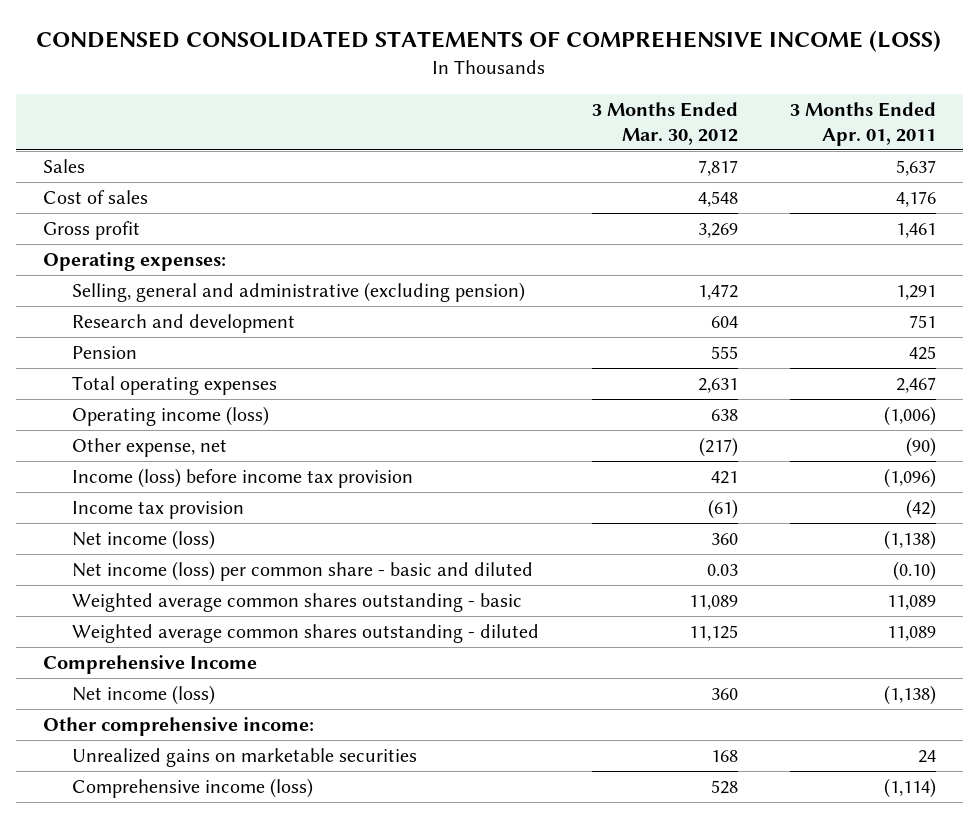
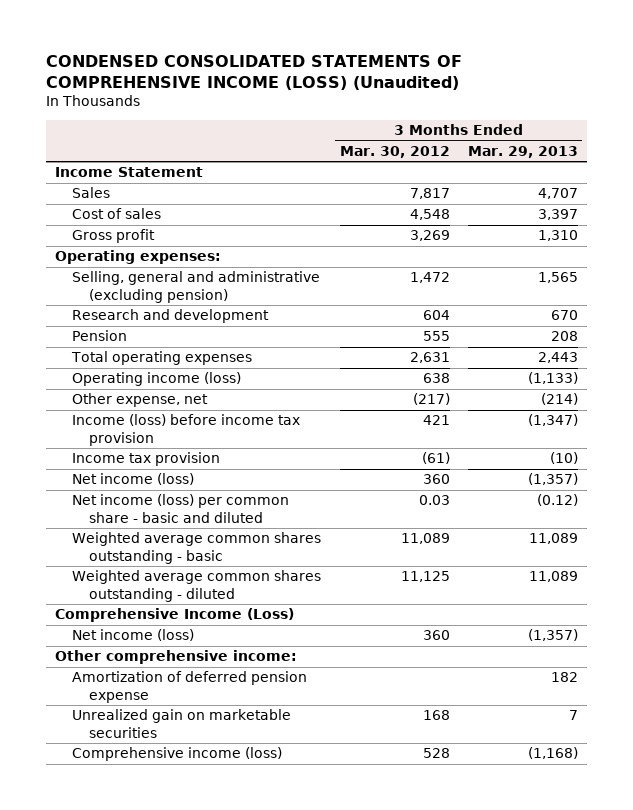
[36,30,942,53] CONDENSED CONSOLIDATED STATEMENTS OF COMPREHENSIVE INCOME (LOSS) -> [46,55,463,91] CONDENSED CONSOLIDATED STATEMENTS OF COMPREHENSIVE INCOME (LOSS) (Unaudited)
[790,101,937,146] 3 Months Ended Apr. 01, 2011 -> none
none -> [467,145,578,158] Mar. 29, 2013
none -> [55,167,204,178] Income Statement
[42,655,257,675] Comprehensive Income -> [55,608,295,623] Comprehensive Income (Loss)
none -> [72,671,308,703] Amortization of deferred pension expense
[71,748,417,768] Unrealized gains on marketable securities -> [72,709,292,738] Unrealized gain on marketable securities

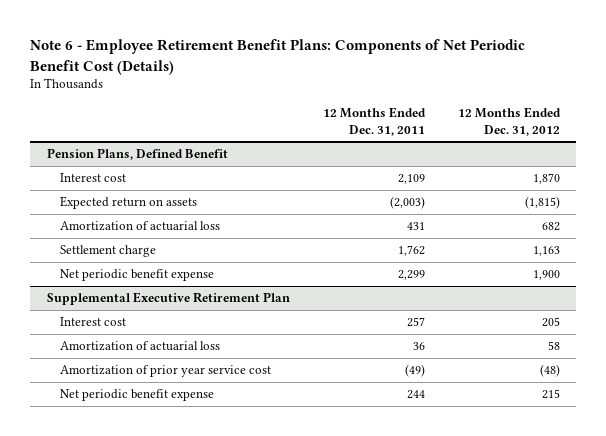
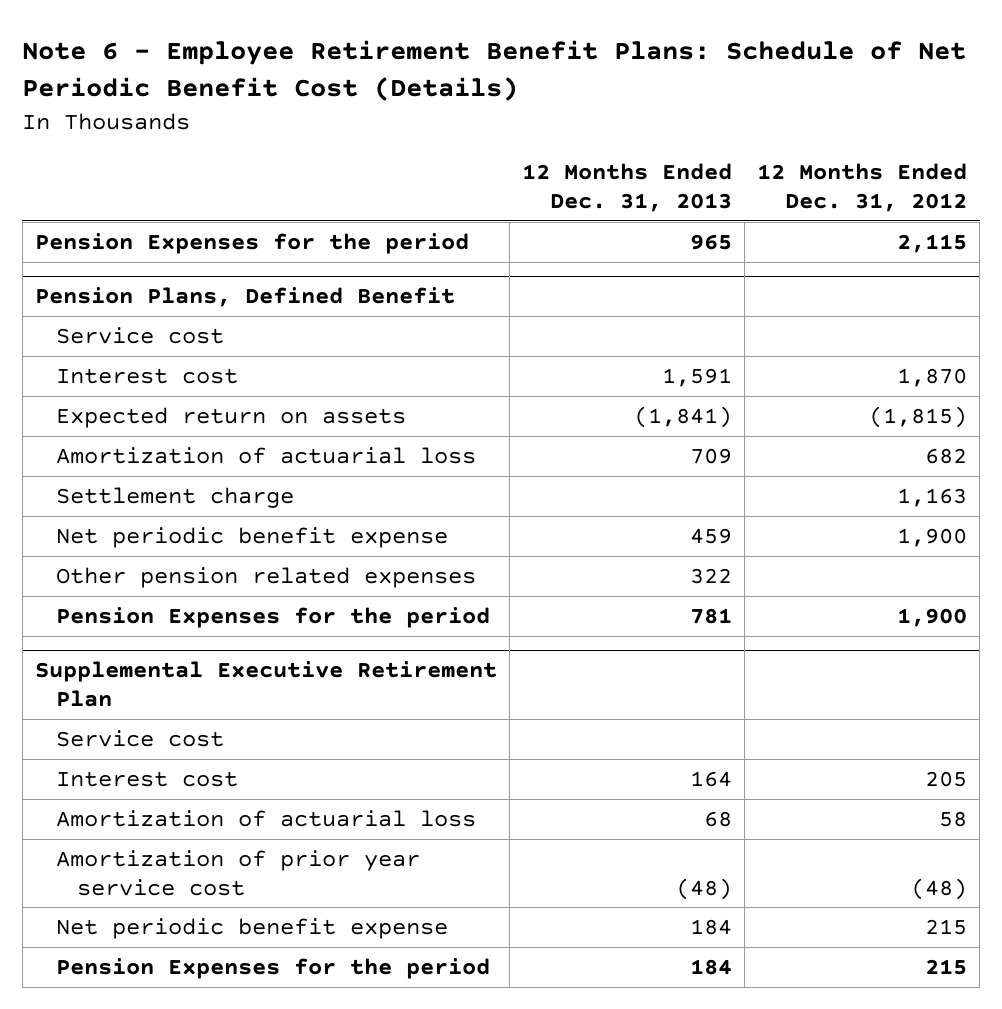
[30,39,526,75] Note 6 - Employee Retirement Benefit Plans: Components of Net Periodic Benefit Cost (Details) -> [22,40,967,102] Note 6 - Employee Retirement Benefit Plans: Schedule of Net Periodic Benefit Cost (Details)
[322,107,426,136] 12 Months Ended Dec. 31, 2011 -> none
none -> [521,163,732,213] 12 Months Ended Dec. 31, 2013
none -> [34,232,469,254] Pension Expenses for the period
none -> [55,326,224,344] Service cost
none -> [55,566,476,588] Other pension related expenses
none -> [55,606,490,628] Pension Expenses for the period
none -> [55,729,224,747] Service cost
none -> [55,957,490,979] Pension Expenses for the period

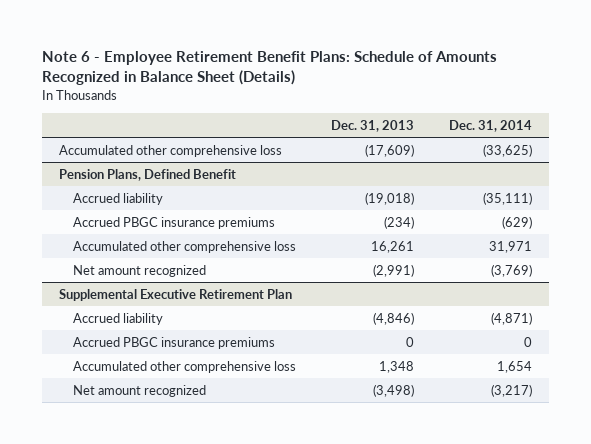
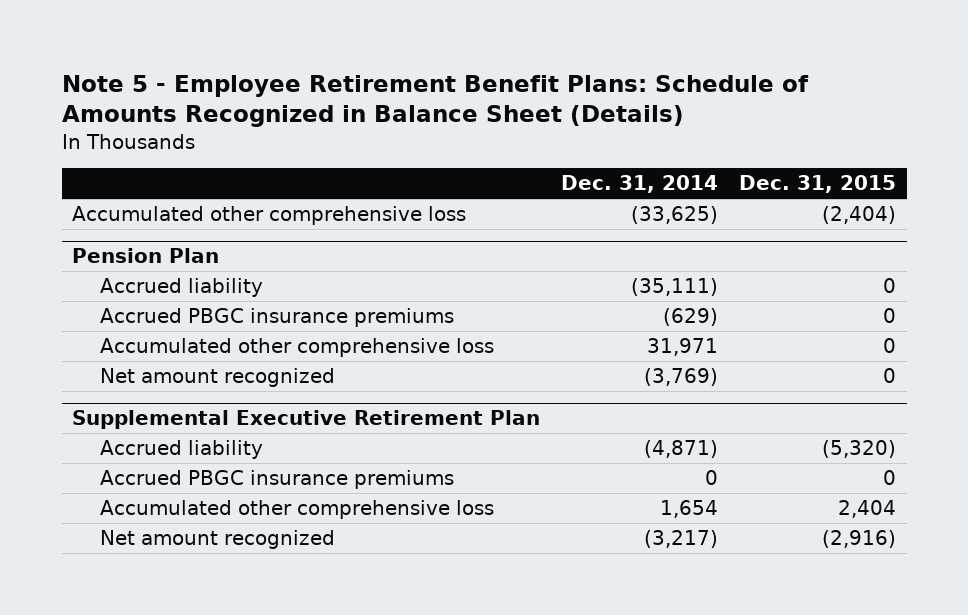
[41,51,497,86] Note 6 - Employee Retirement Benefit Plans: Schedule of Amounts Recognized in Balance Sheet (Details) -> [61,74,809,128] Note 5 - Employee Retirement Benefit Plans: Schedule of Amounts Recognized in Balance Sheet (Details)
[330,119,414,132] Dec. 31, 2013 -> none
none -> [739,175,897,194] Dec. 31, 2015
[59,168,237,181] Pension Plans, Defined Benefit -> [72,248,220,264] Pension Plan

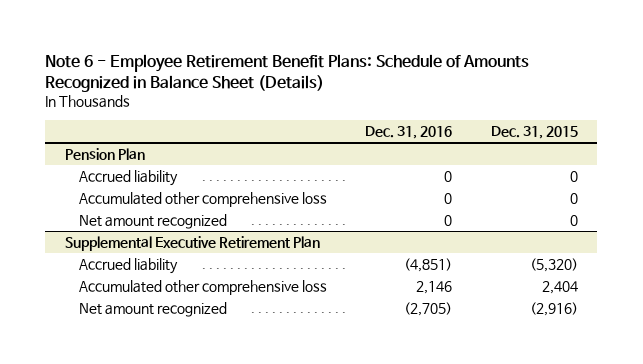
[61,74,809,128] Note 5 - Employee Retirement Benefit Plans: Schedule of Amounts Recognized in Balance Sheet (Details) -> [45,53,530,92] Note 6 - Employee Retirement Benefit Plans: Schedule of Amounts Recognized in Balance Sheet (Details)
[561,175,719,194] Dec. 31, 2014 -> none
none -> [365,125,453,139] Dec. 31, 2016
[72,206,467,226] Accumulated other comprehensive loss -> none
[99,308,454,328] Accrued PBGC insurance premiums -> none
[99,470,454,490] Accrued PBGC insurance premiums -> none

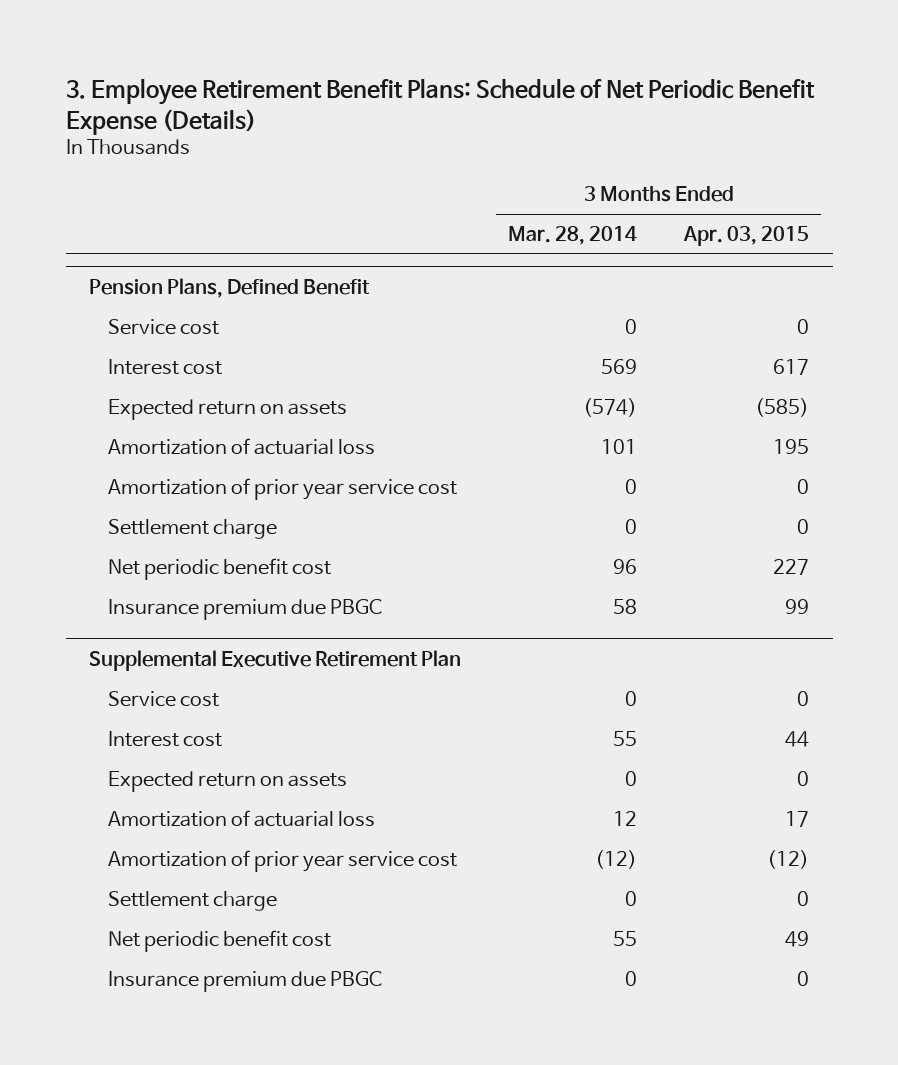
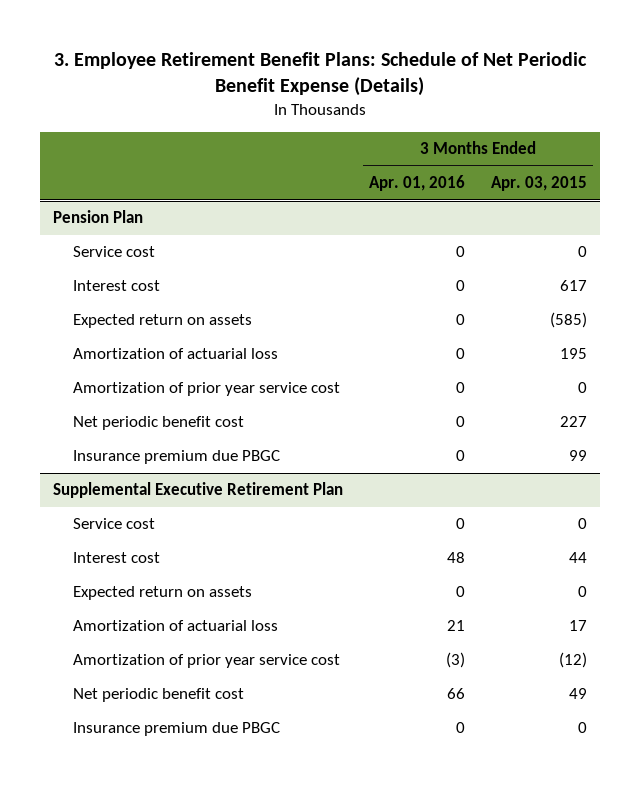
[508,226,638,246] Mar. 28, 2014 -> none
none -> [369,175,466,192] Apr. 01, 2016
[89,277,371,298] Pension Plans, Defined Benefit -> [53,210,144,224] Pension Plan
[108,519,278,540] Settlement charge -> none
[108,891,278,912] Settlement charge -> none

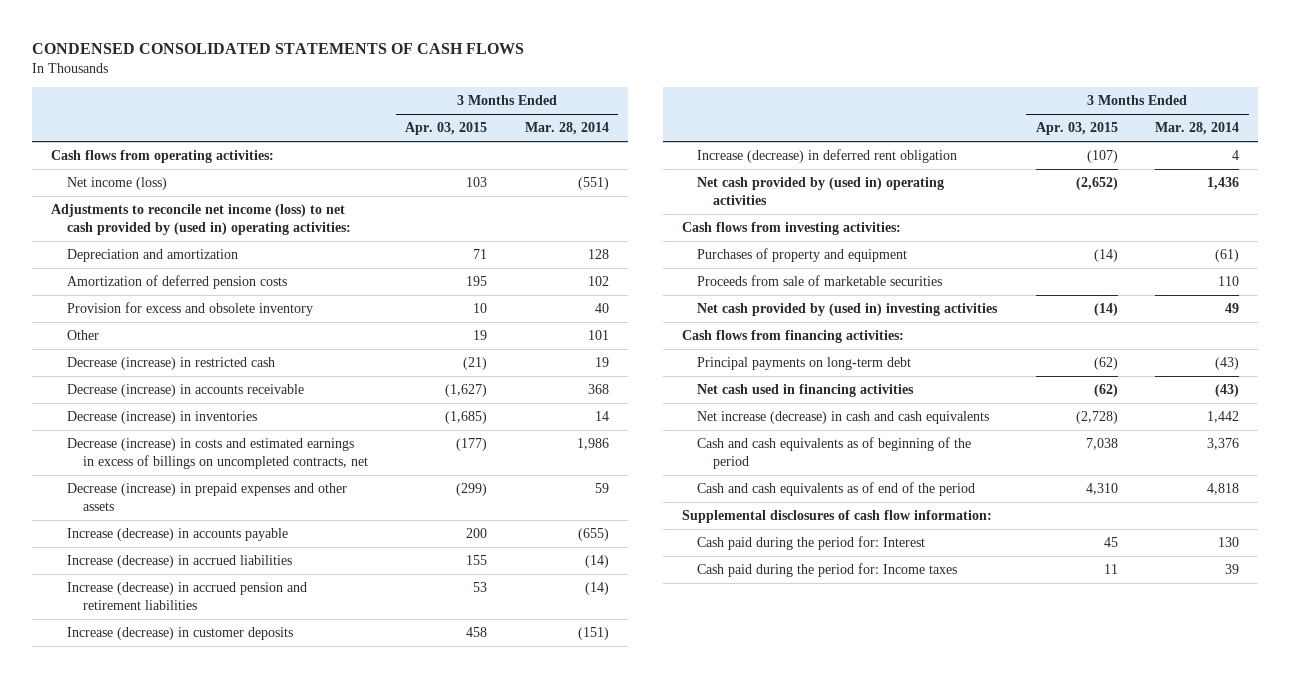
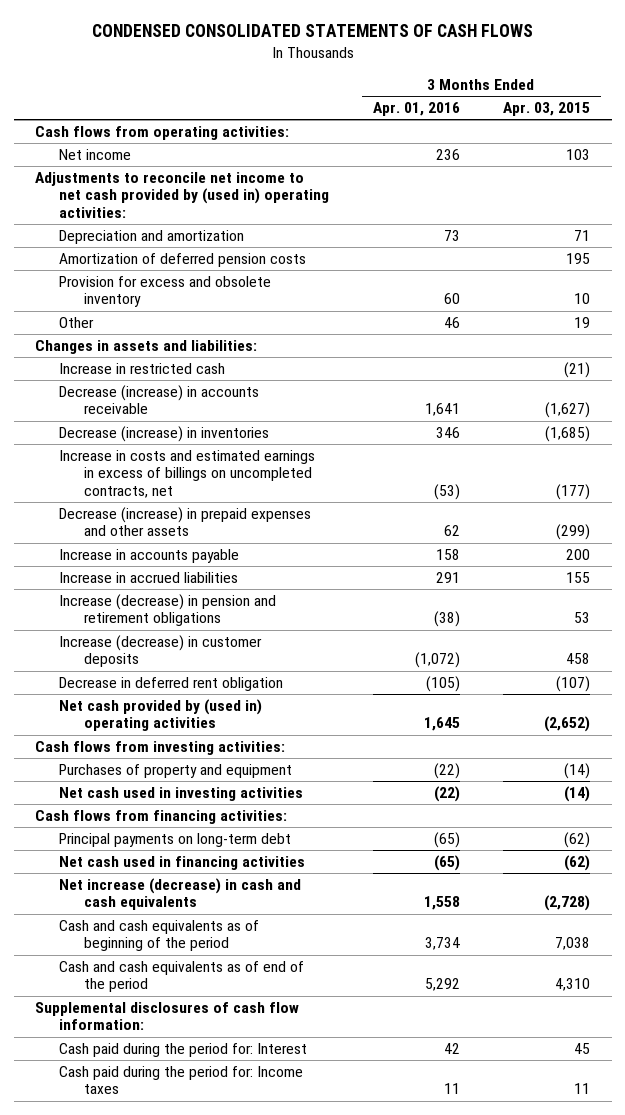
[524,122,609,136] Mar. 28, 2014 -> none
none -> [372,102,460,117] Apr. 01, 2016
[66,177,167,191] Net income (loss) -> [59,148,132,160] Net income
[51,204,351,236] Adjustments to reconcile net income (loss) to net cash provided by (used in) operating activities: -> [35,171,330,219] Adjustments to reconcile net income to net cash provided by (used in) operating activities:
none -> [35,339,258,354] Changes in assets and liabilities:
[66,357,275,371] Decrease (increase) in restricted cash -> [59,362,226,374] Increase in restricted cash
[66,438,368,470] Decrease (increase) in costs and estimated earnings in excess of billings on uncompleted contracts, net -> [59,449,316,499] Increase in costs and estimated earnings in excess of billings on uncompleted contracts, net
[66,528,288,542] Increase (decrease) in accounts payable -> [59,548,240,563] Increase in accounts payable
[66,555,292,569] Increase (decrease) in accrued liabilities -> [59,571,239,583] Increase in accrued liabilities
[66,582,307,611] Increase (decrease) in accrued pension and retirement liabilities -> [59,593,277,627] Increase (decrease) in pension and retirement obligations
[697,149,958,164] Increase (decrease) in deferred rent obligation -> [59,676,284,691] Decrease in deferred rent obligation
[697,275,943,287] Proceeds from sale of marketable securities -> none
[697,303,999,317] Net cash provided by (used in) investing activities -> [59,786,304,801] Net cash used in investing activities

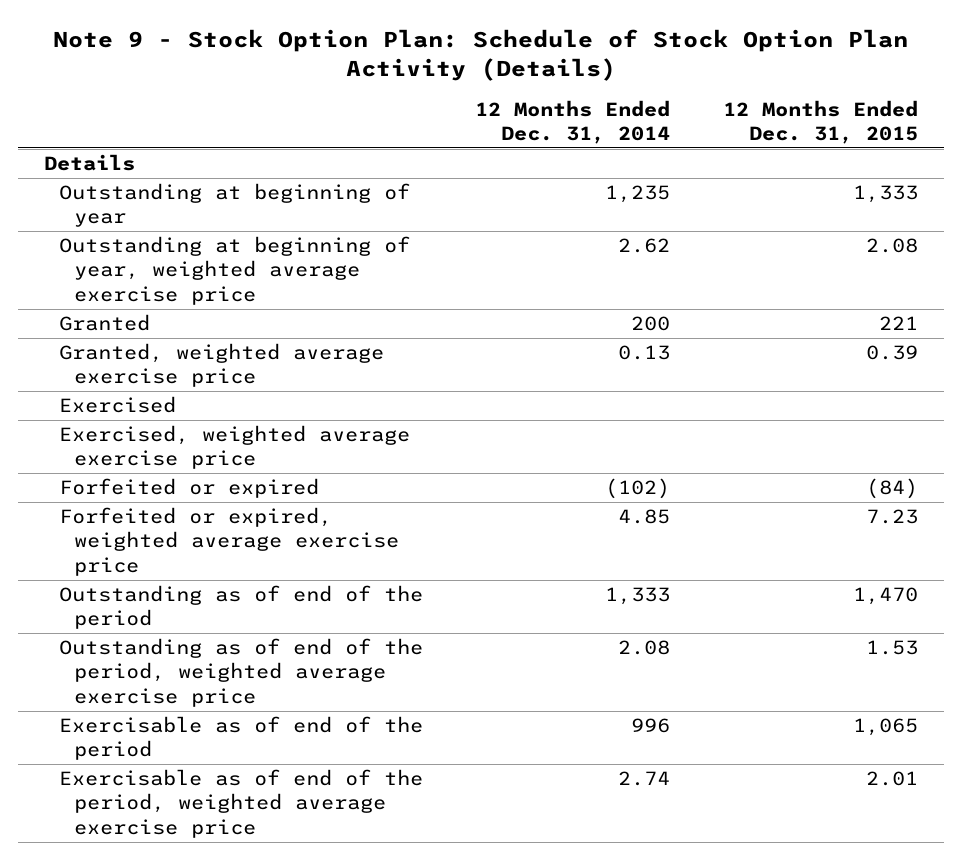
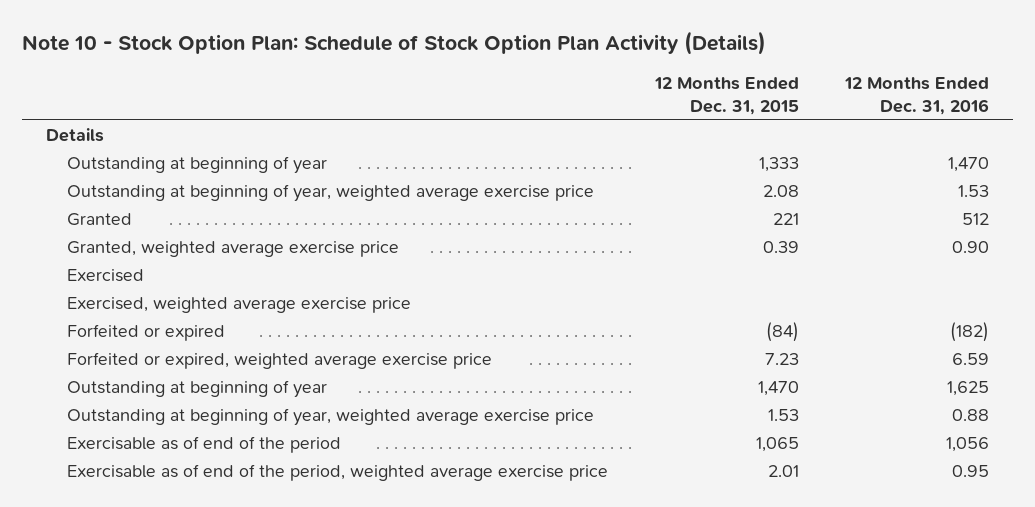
[52,28,908,81] Note 9 - Stock Option Plan: Schedule of Stock Option Plan Activity (Details) -> [22,31,767,56] Note 10 - Stock Option Plan: Schedule of Stock Option Plan Activity (Details)
[475,99,671,144] 12 Months Ended Dec. 31, 2014 -> none
none -> [844,76,990,115] 12 Months Ended Dec. 31, 2016
[58,585,423,630] Outstanding as of end of the period -> [67,380,328,399] Outstanding at beginning of year
[58,638,423,707] Outstanding as of end of the period, weighted average exercise price -> [67,408,595,427] Outstanding at beginning of year, weighted average exercise price

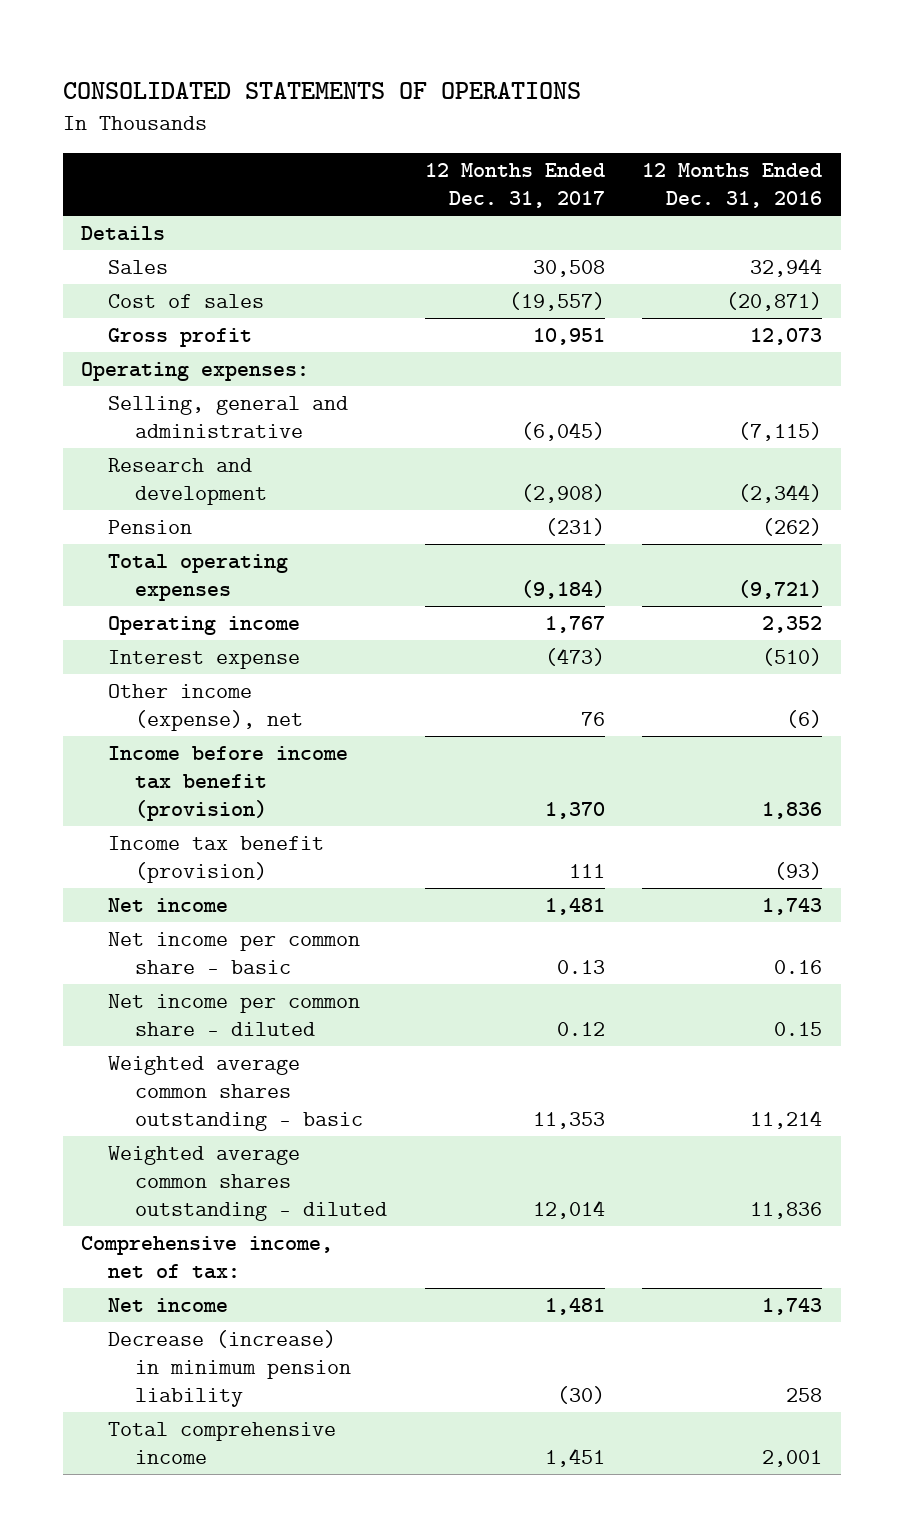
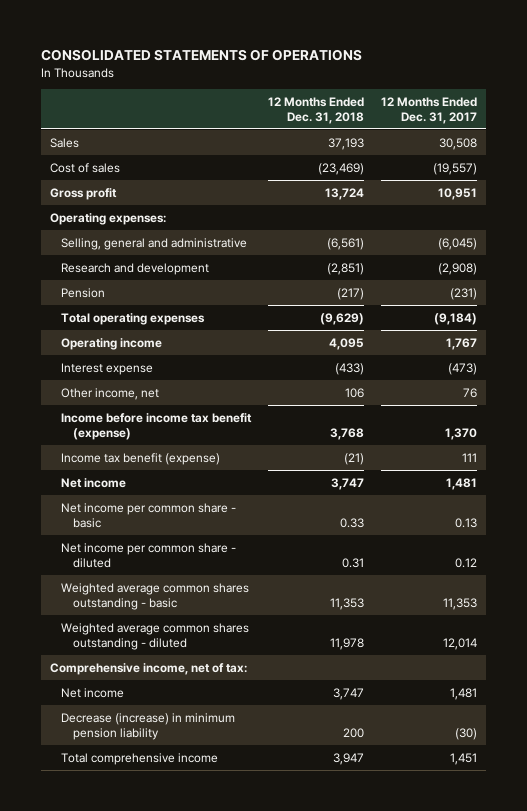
[642,163,823,209] 12 Months Ended Dec. 31, 2016 -> none
none -> [268,96,365,124] 12 Months Ended Dec. 31, 2018
[81,226,166,242] Details -> none
[108,684,304,732] Other income (expense), net -> [61,387,160,400] Other income, net
[108,746,349,821] Income before income tax benefit (provision) -> [61,412,253,440] Income before income tax benefit (expense)
[108,836,325,884] Income tax benefit (provision) -> [61,452,221,465] Income tax benefit (expense)

